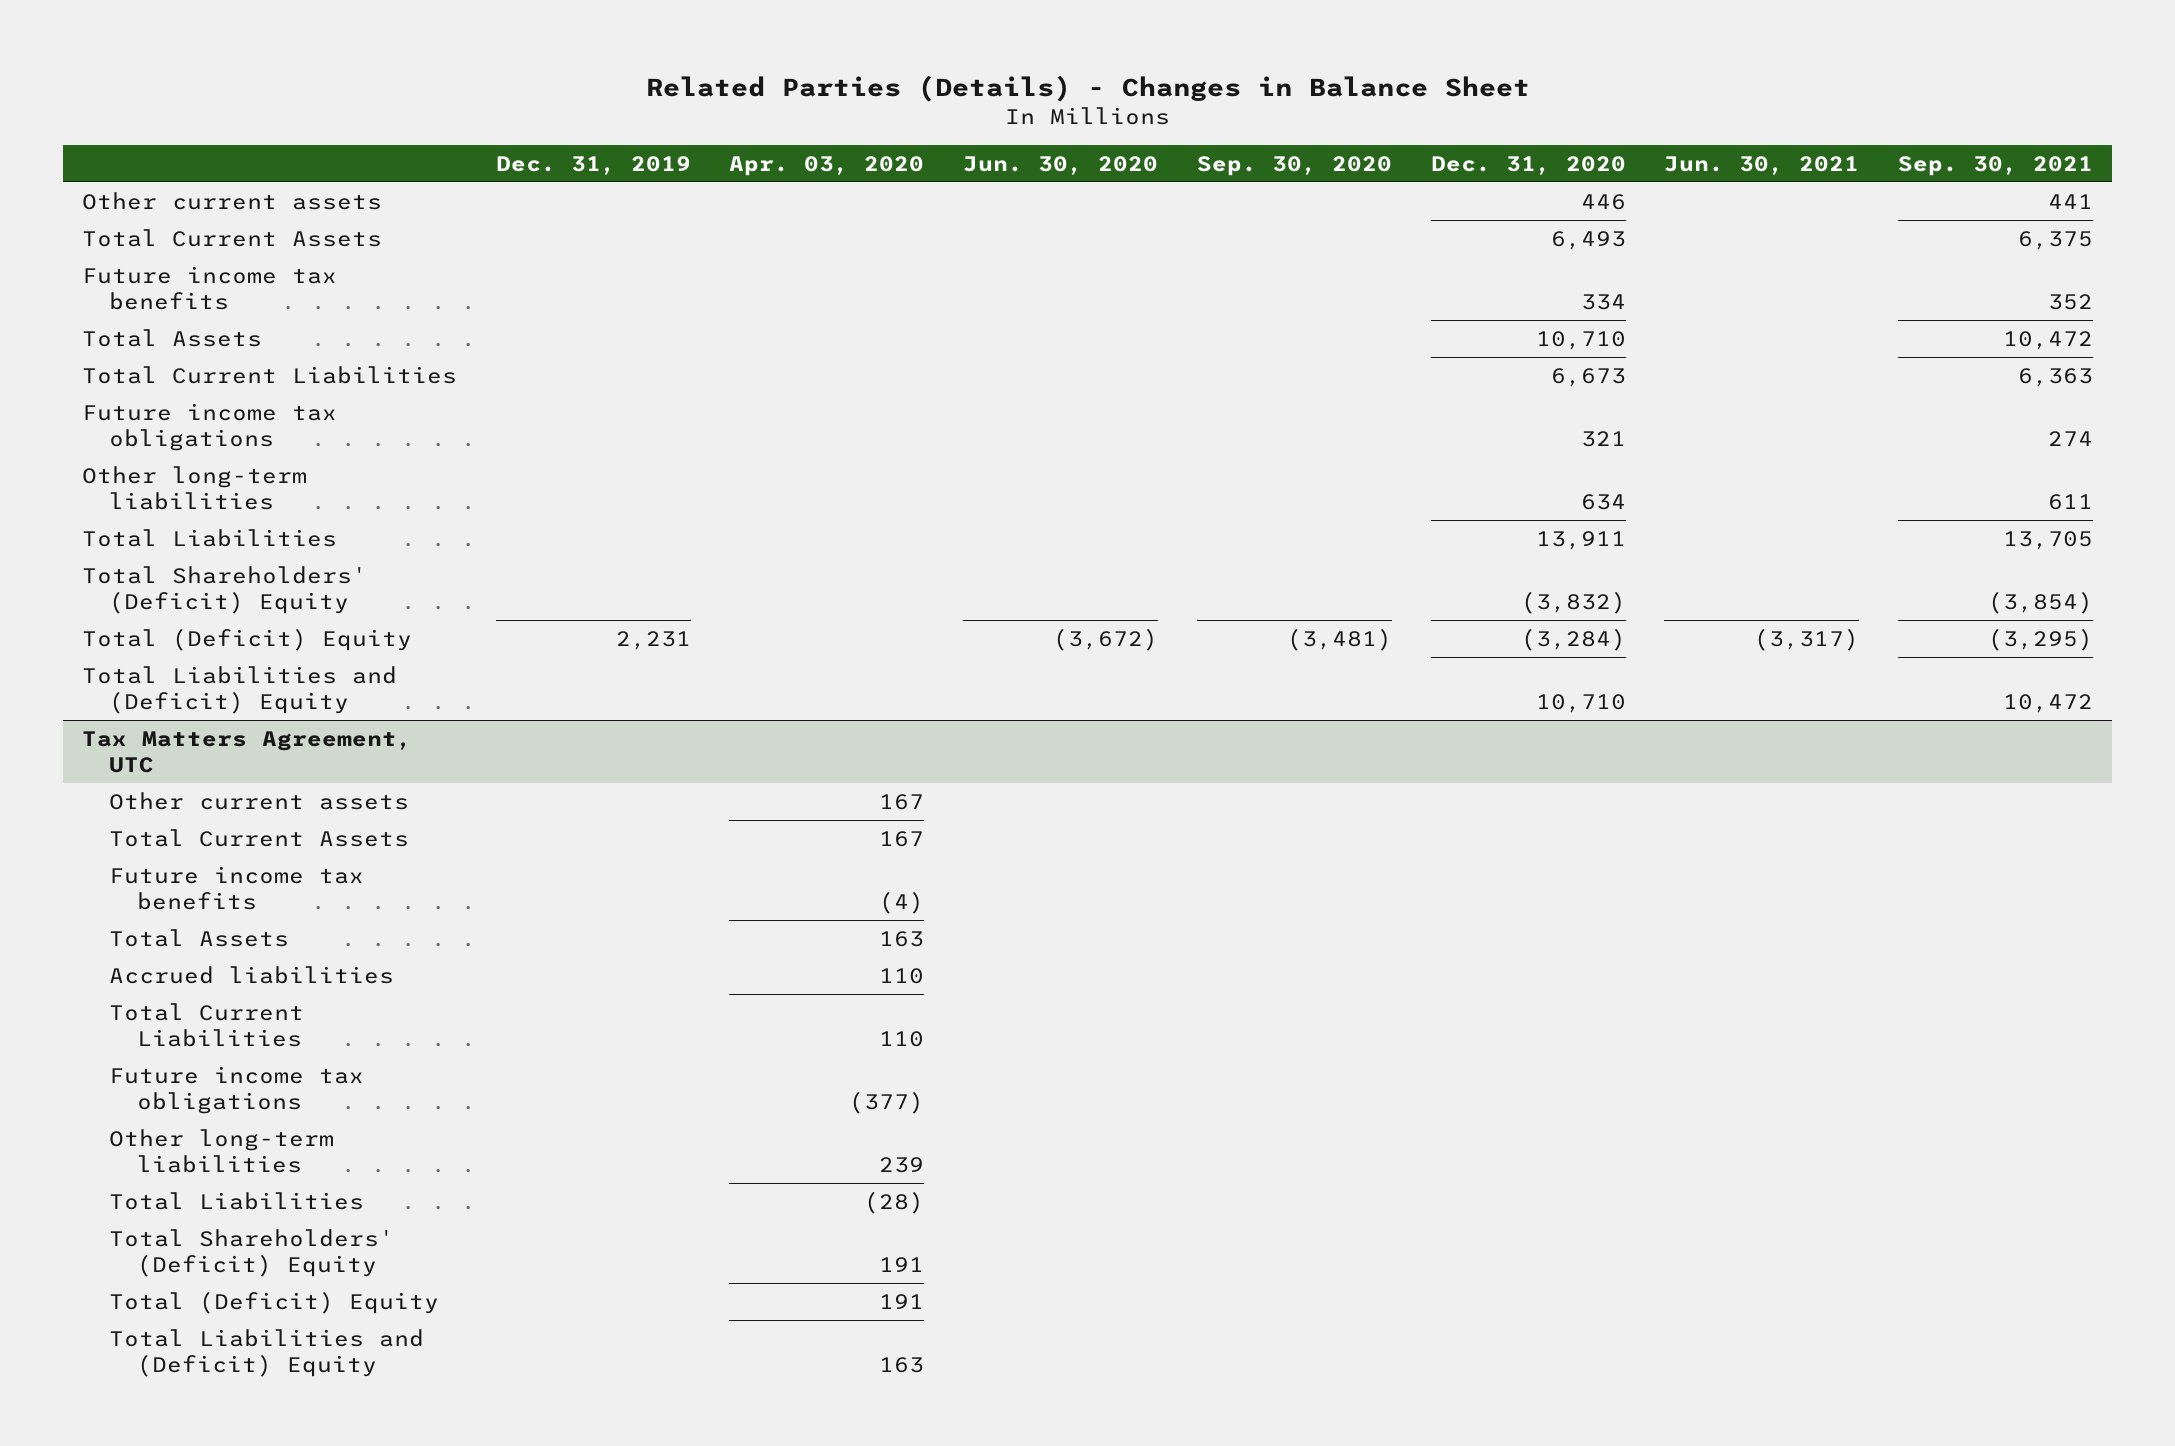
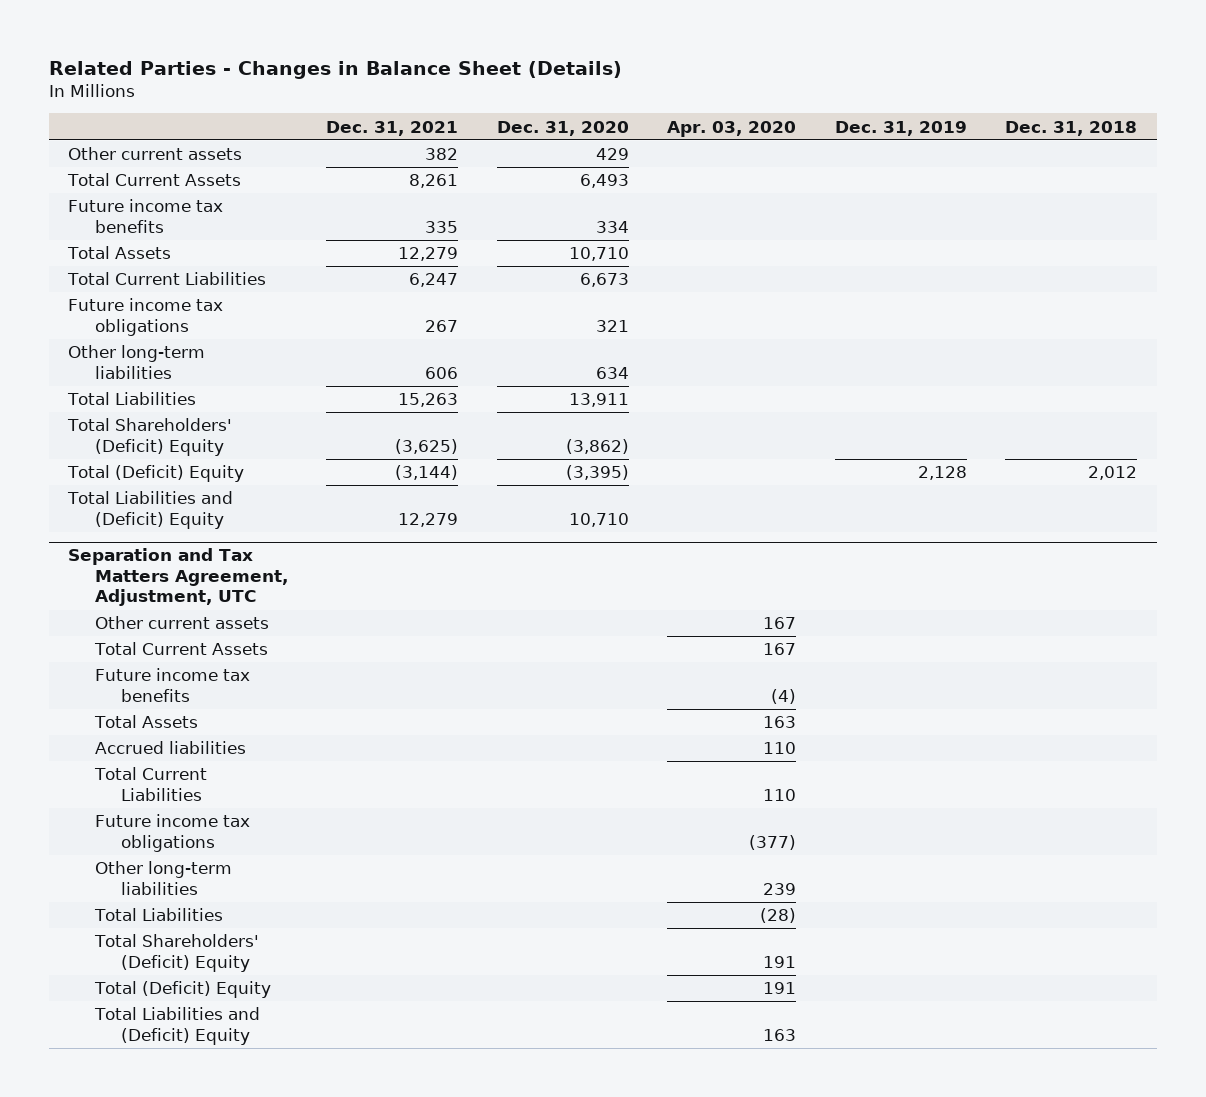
[645,74,1530,102] Related Parties (Details) - Changes in Balance Sheet -> [49,60,623,79] Related Parties - Changes in Balance Sheet (Details)
[963,155,1159,175] Jun. 30, 2020 -> none
[1196,155,1392,176] Sep. 30, 2020 -> none
[1664,155,1860,175] Jun. 30, 2021 -> none
[1897,155,2093,176] Sep. 30, 2021 -> none
none -> [326,120,459,136] Dec. 31, 2021
none -> [1005,120,1138,136] Dec. 31, 2018
[1580,193,1626,210] 446 -> [595,148,629,161] 429
[1520,591,1626,615] (3,832) -> [565,438,629,454] (3,862)
[615,630,691,650] 2,231 -> [917,466,967,481] 2,128
[1520,627,1626,651] (3,284) -> [565,465,629,481] (3,395)
[82,730,413,774] Tax Matters Agreement, UTC -> [68,548,288,607] Separation and Tax Matters Agreement, Adjustment, UTC

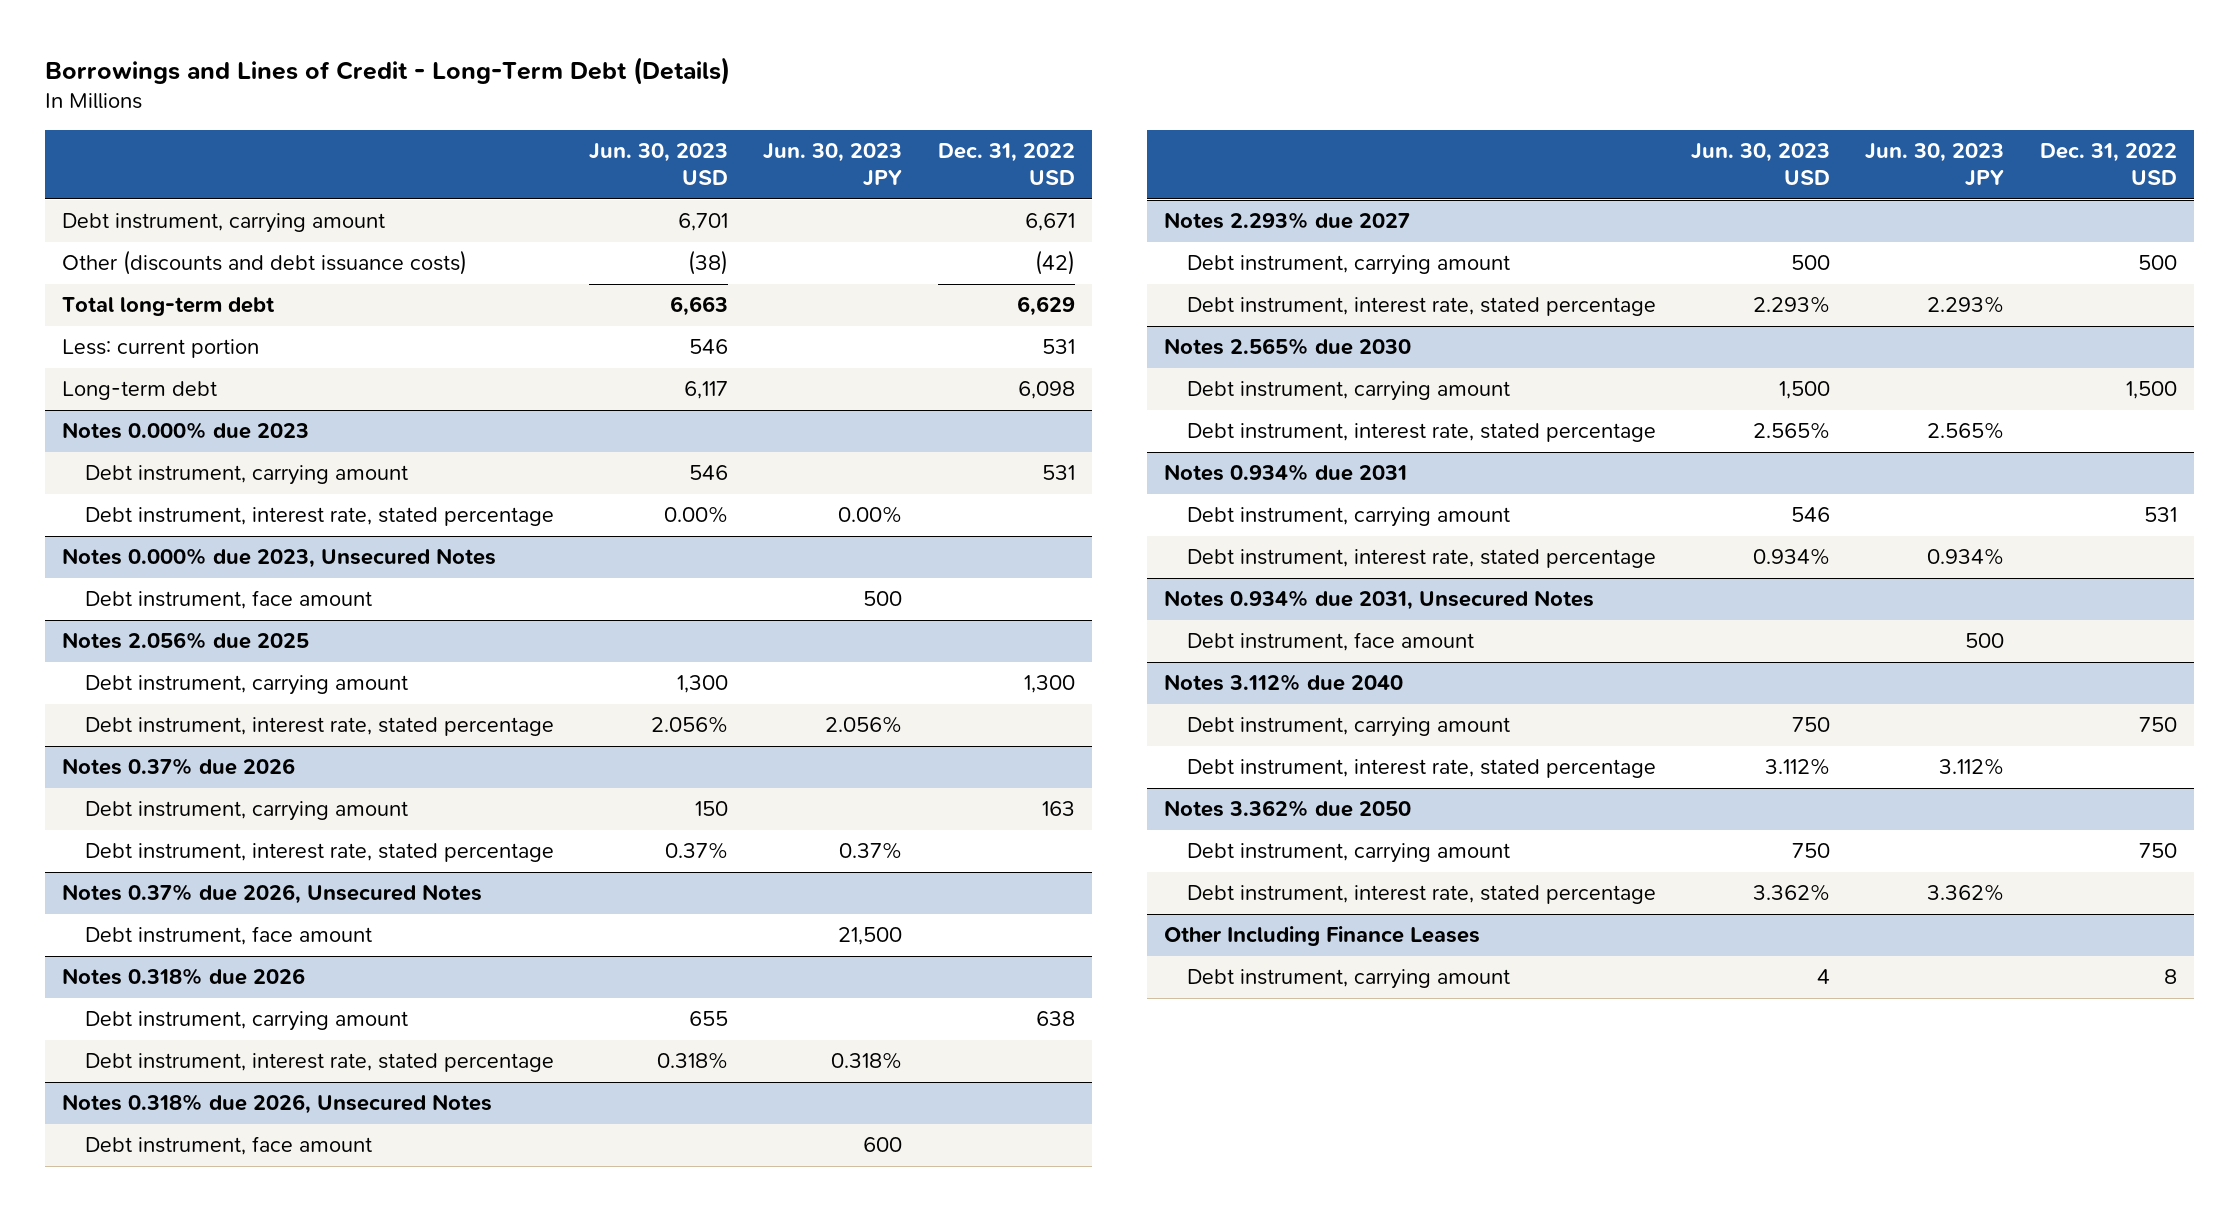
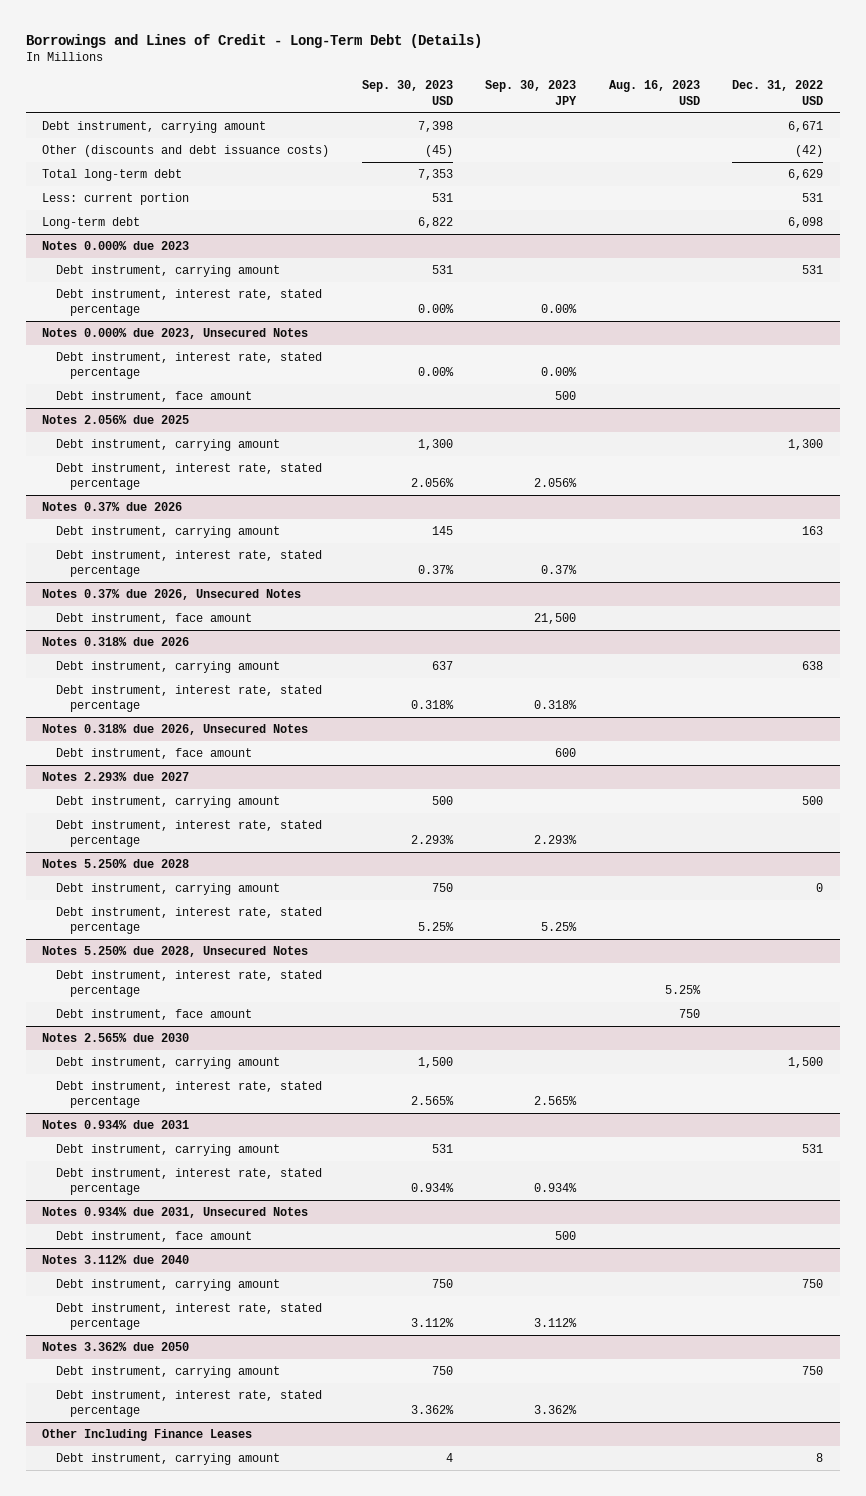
[589,143,729,186] Jun. 30, 2023 USD -> none
[763,143,903,188] Jun. 30, 2023 JPY -> none
none -> [361,80,453,105] Sep. 30, 2023 USD
none -> [485,80,578,105] Sep. 30, 2023 JPY
none -> [608,80,700,105] Aug. 16, 2023 USD
none -> [56,351,323,380] Debt instrument, interest rate, stated percentage
none -> [42,858,190,868] Notes 5.250% due 2028
none -> [56,882,281,895] Debt instrument, carrying amount
none -> [56,906,323,935] Debt instrument, interest rate, stated percentage
none -> [42,945,309,957] Notes 5.250% due 2028, Unsecured Notes
none -> [56,969,323,998] Debt instrument, interest rate, stated percentage
none -> [56,1008,253,1020] Debt instrument, face amount

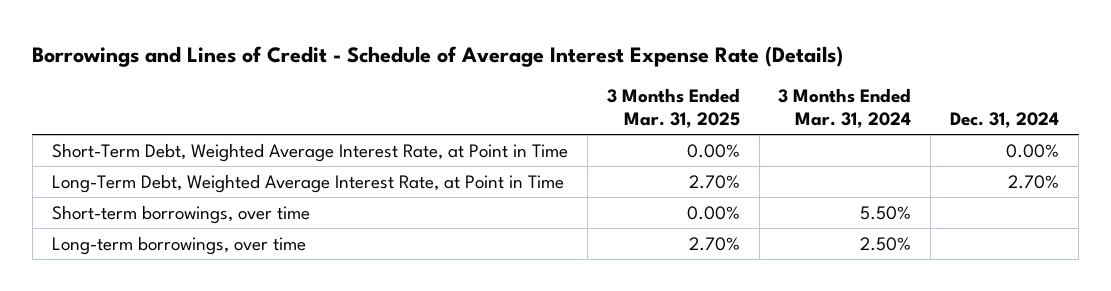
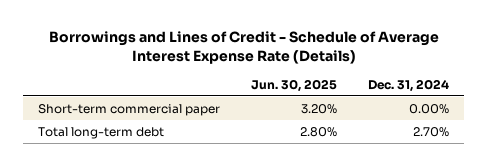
[606,88,740,129] 3 Months Ended Mar. 31, 2025 -> none
[778,88,912,129] 3 Months Ended Mar. 31, 2024 -> none
none -> [251,78,338,92] Jun. 30, 2025
[51,204,310,224] Short-term borrowings, over time -> none
[51,235,306,255] Long-term borrowings, over time -> none
[51,142,568,162] Short-Term Debt, Weighted Average Interest Rate, at Point in Time -> [38,103,221,116] Short-term commercial paper
[51,173,564,193] Long-Term Debt, Weighted Average Interest Rate, at Point in Time -> [38,126,165,139] Total long-term debt

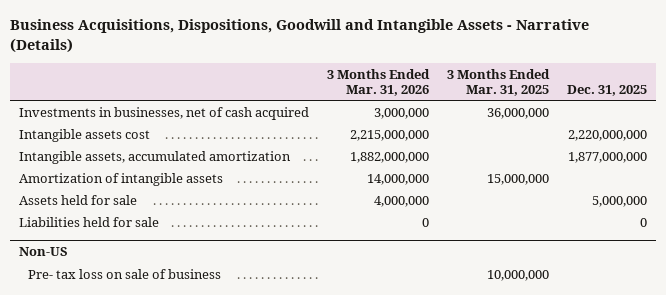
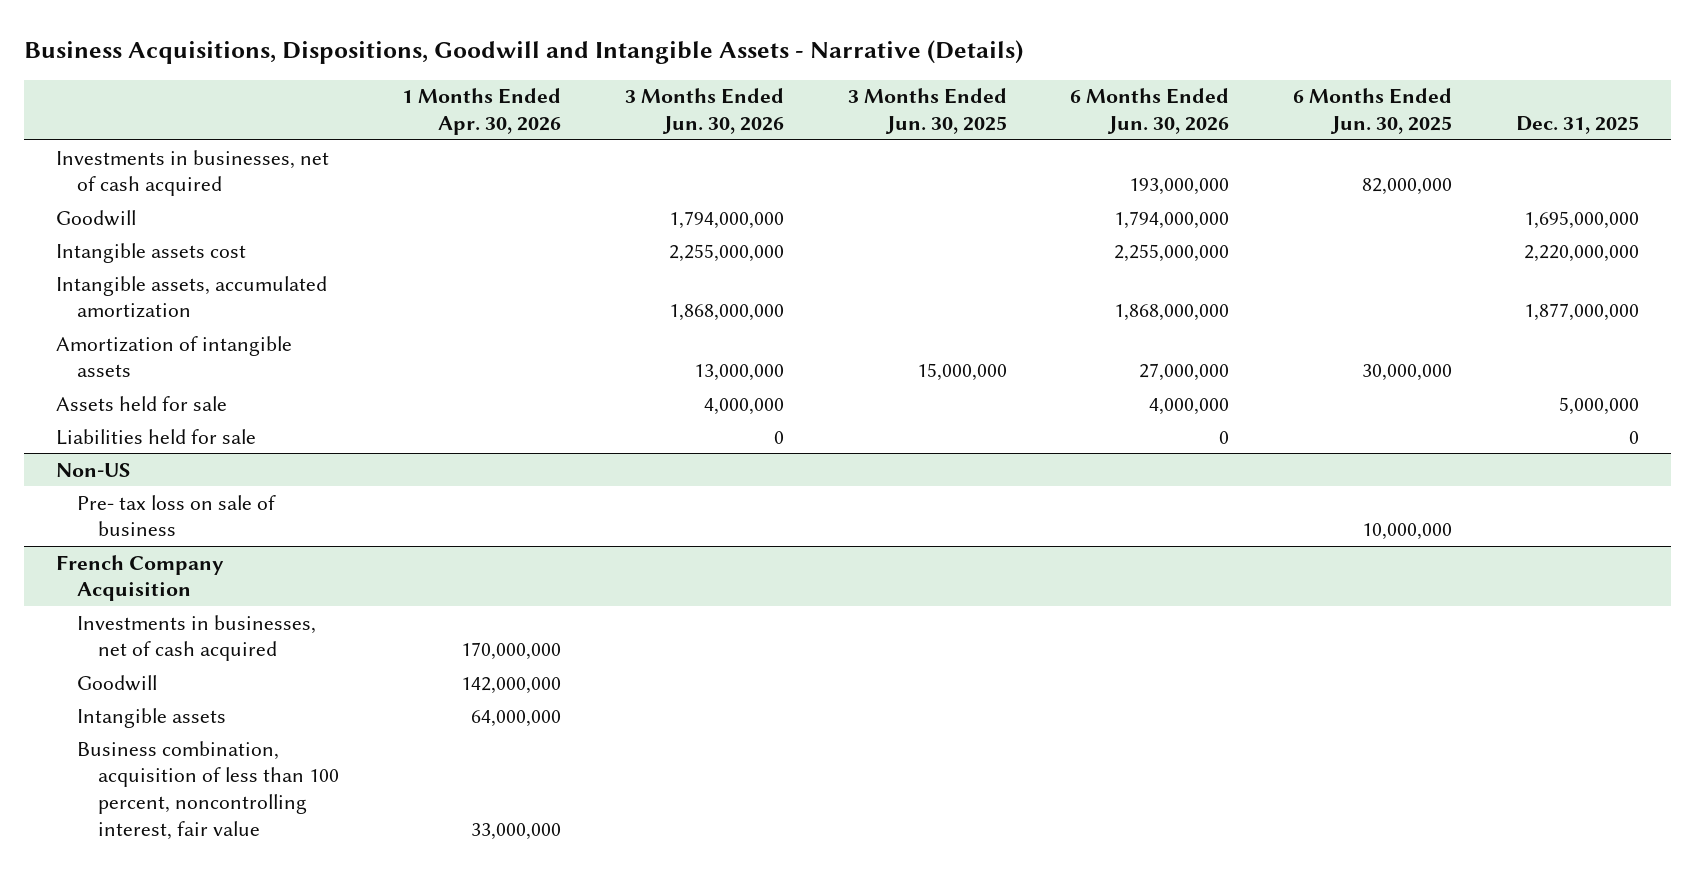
[327,68,431,96] 3 Months Ended Mar. 31, 2026 -> none
[446,68,550,96] 3 Months Ended Mar. 31, 2025 -> none
none -> [402,88,562,136] 1 Months Ended Apr. 30, 2026
none -> [625,88,785,135] 3 Months Ended Jun. 30, 2026
none -> [847,88,1007,135] 3 Months Ended Jun. 30, 2025
none -> [1070,88,1230,135] 6 Months Ended Jun. 30, 2026
none -> [1293,88,1453,135] 6 Months Ended Jun. 30, 2025
none -> [56,209,137,226] Goodwill
none -> [56,554,225,602] French Company Acquisition
none -> [76,614,316,662] Investments in businesses, net of cash acquired
none -> [76,674,157,691] Goodwill
none -> [76,707,226,728] Intangible assets
none -> [76,740,339,840] Business combination, acquisition of less than 100 percent, noncontrolling interest, fair value

